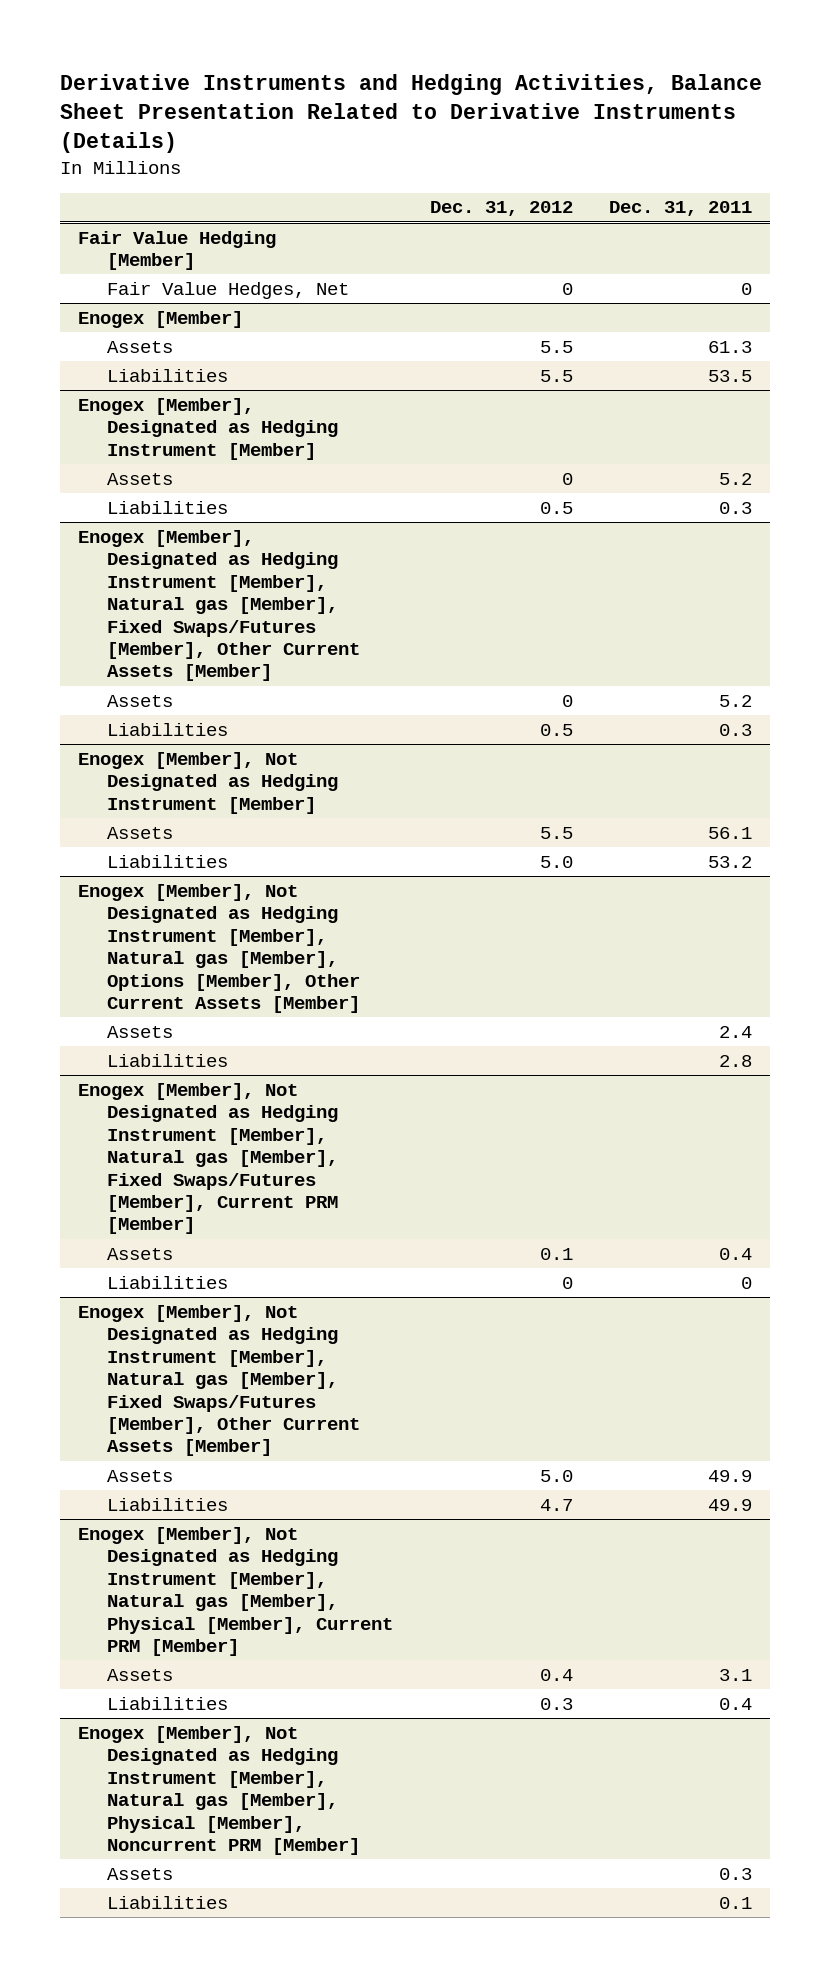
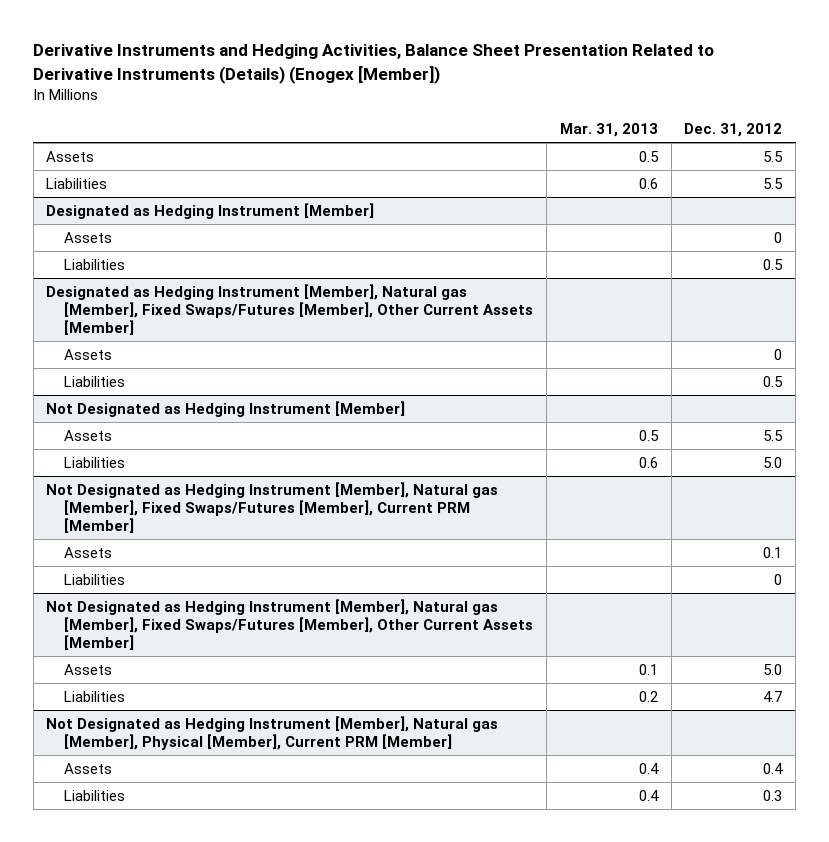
[60,73,763,154] Derivative Instruments and Hedging Activities, Balance Sheet Presentation Related to Derivative Instruments (Details) -> [33,44,715,84] Derivative Instruments and Hedging Activities, Balance Sheet Presentation Related to Derivative Instruments (Details) (Enogex [Member])
[608,201,752,217] Dec. 31, 2011 -> none
none -> [559,122,658,137] Mar. 31, 2013
[78,230,277,271] Fair Value Hedging [Member] -> none
[107,281,350,299] Fair Value Hedges, Net -> none
[78,310,244,328] Enogex [Member] -> none
[78,397,339,460] Enogex [Member], Designated as Hedging Instrument [Member] -> [46,203,375,220] Designated as Hedging Instrument [Member]
[78,529,361,682] Enogex [Member], Designated as Hedging Instrument [Member], Natural gas [Member], Fixed Swaps/Futures [Member], Other Current Assets [Member] -> [46,284,534,335] Designated as Hedging Instrument [Member], Natural gas [Member], Fixed Swaps/Futures [Member], Other Current Assets [Member]
[78,751,339,814] Enogex [Member], Not Designated as Hedging Instrument [Member] -> [46,401,406,418] Not Designated as Hedging Instrument [Member]
[78,883,361,1013] Enogex [Member], Not Designated as Hedging Instrument [Member], Natural gas [Member], Options [Member], Other Current Assets [Member] -> none
[107,1025,174,1038] Assets -> none
[107,1053,229,1067] Liabilities -> none
[78,1082,339,1235] Enogex [Member], Not Designated as Hedging Instrument [Member], Natural gas [Member], Fixed Swaps/Futures [Member], Current PRM [Member] -> [46,482,499,533] Not Designated as Hedging Instrument [Member], Natural gas [Member], Fixed Swaps/Futures [Member], Current PRM [Member]
[78,1304,361,1457] Enogex [Member], Not Designated as Hedging Instrument [Member], Natural gas [Member], Fixed Swaps/Futures [Member], Other Current Assets [Member] -> [46,599,534,650] Not Designated as Hedging Instrument [Member], Natural gas [Member], Fixed Swaps/Futures [Member], Other Current Assets [Member]
[78,1526,394,1656] Enogex [Member], Not Designated as Hedging Instrument [Member], Natural gas [Member], Physical [Member], Current PRM [Member] -> [46,716,499,750] Not Designated as Hedging Instrument [Member], Natural gas [Member], Physical [Member], Current PRM [Member]
[78,1725,361,1855] Enogex [Member], Not Designated as Hedging Instrument [Member], Natural gas [Member], Physical [Member], Noncurrent PRM [Member] -> none
[107,1867,174,1880] Assets -> none
[107,1895,229,1909] Liabilities -> none

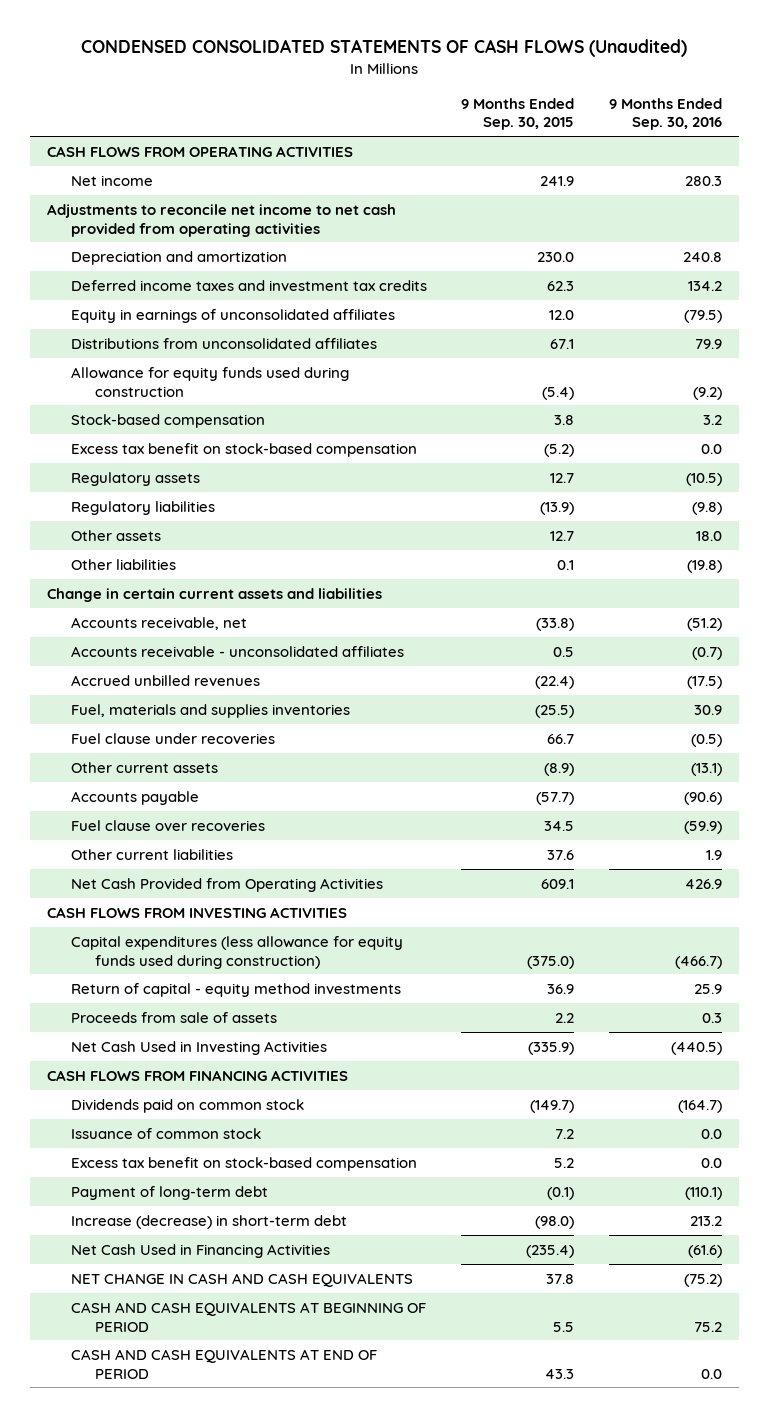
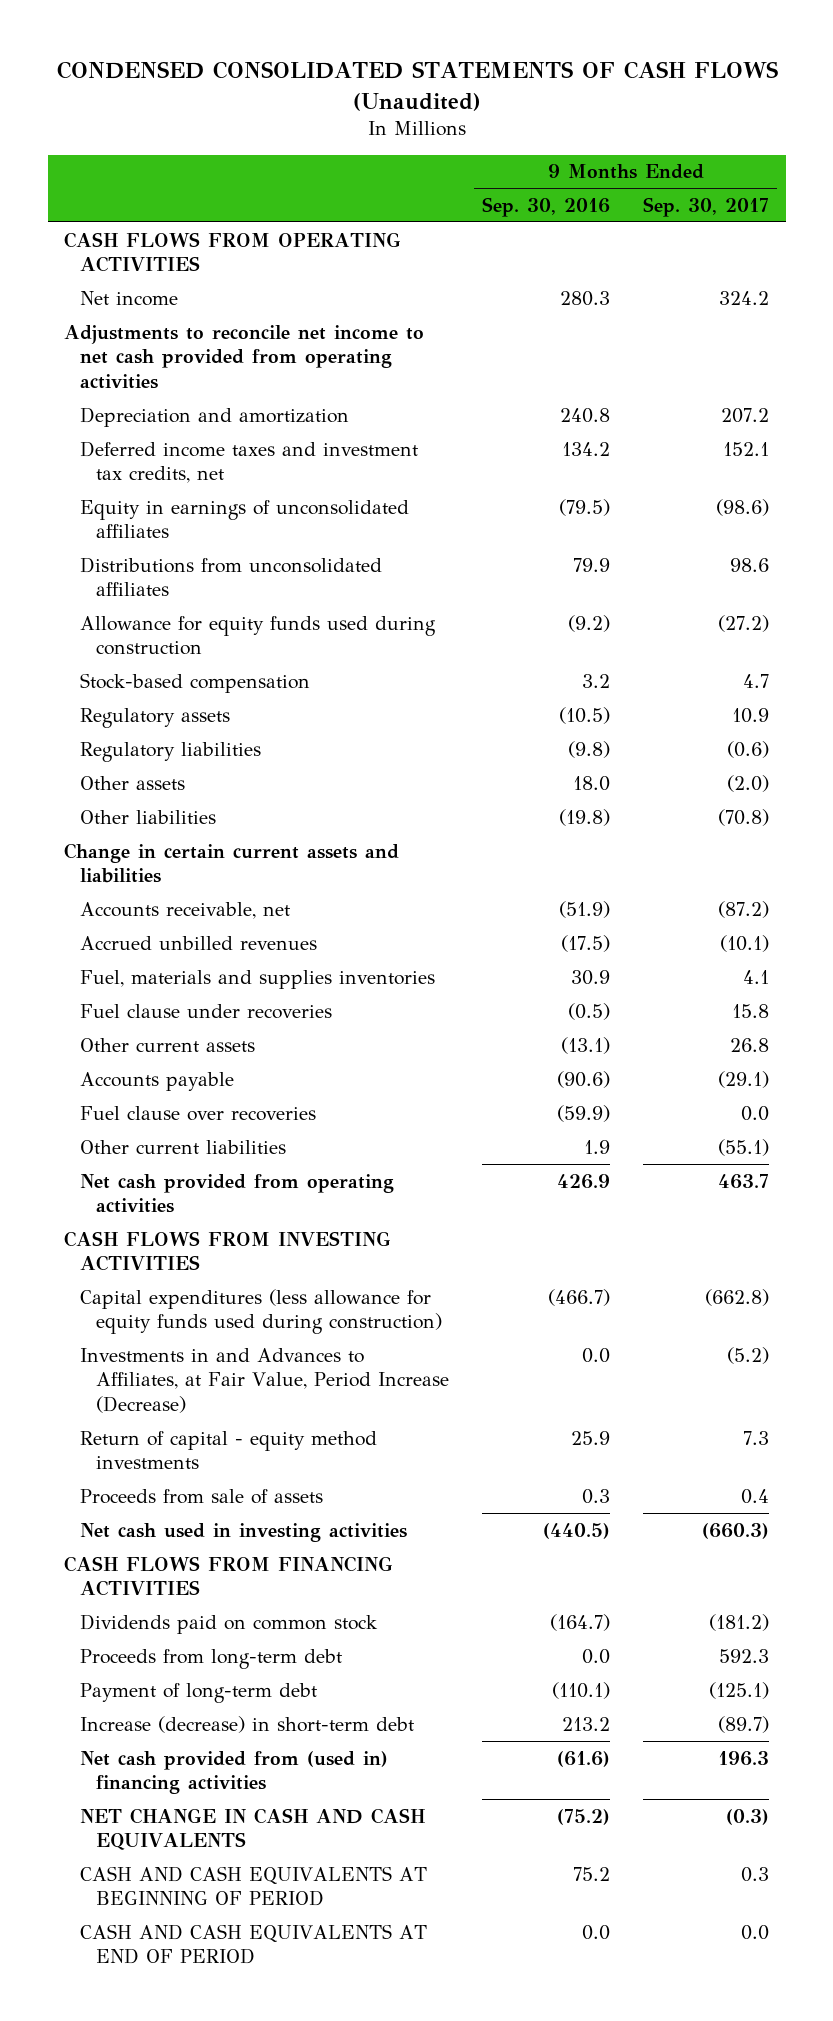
[461,97,575,131] 9 Months Ended Sep. 30, 2015 -> none
none -> [643,196,770,217] Sep. 30, 2017
[71,279,428,291] Deferred income taxes and investment tax credits -> [80,440,419,484] Deferred income taxes and investment tax credits, net
[71,442,418,457] Excess tax benefit on stock-based compensation -> none
[71,645,405,657] Accounts receivable - unconsolidated affiliates -> none
[686,617,722,631] (51.2) -> [559,900,611,918] (51.9)
[71,877,384,892] Net Cash Provided from Operating Activities -> [80,1173,395,1214] Net cash provided from operating activities
none -> [80,1347,450,1413] Investments in and Advances to Affiliates, at Fair Value, Period Increase (Decrease)
[71,1040,328,1055] Net Cash Used in Investing Activities -> [80,1522,408,1542] Net cash used in investing activities
[71,1127,262,1139] Issuance of common stock -> none
[71,1156,418,1171] Excess tax benefit on stock-based compensation -> none
none -> [80,1648,343,1669] Proceeds from long-term debt
[71,1243,331,1258] Net Cash Used in Financing Activities -> [80,1750,389,1795] Net cash provided from (used in) financing activities

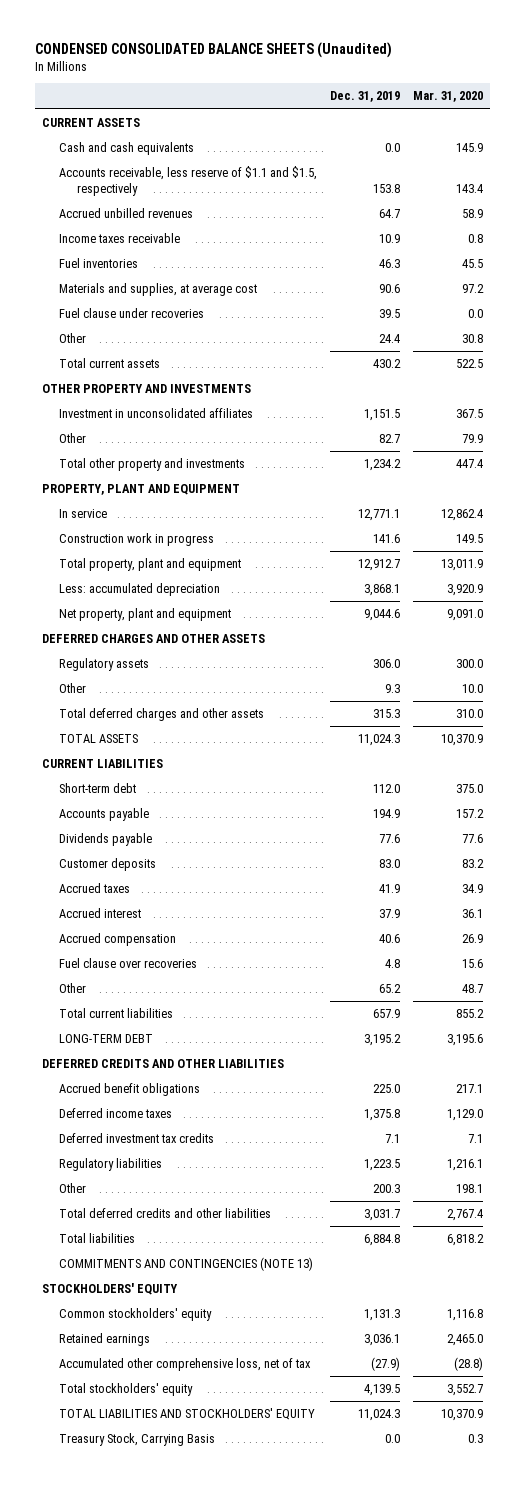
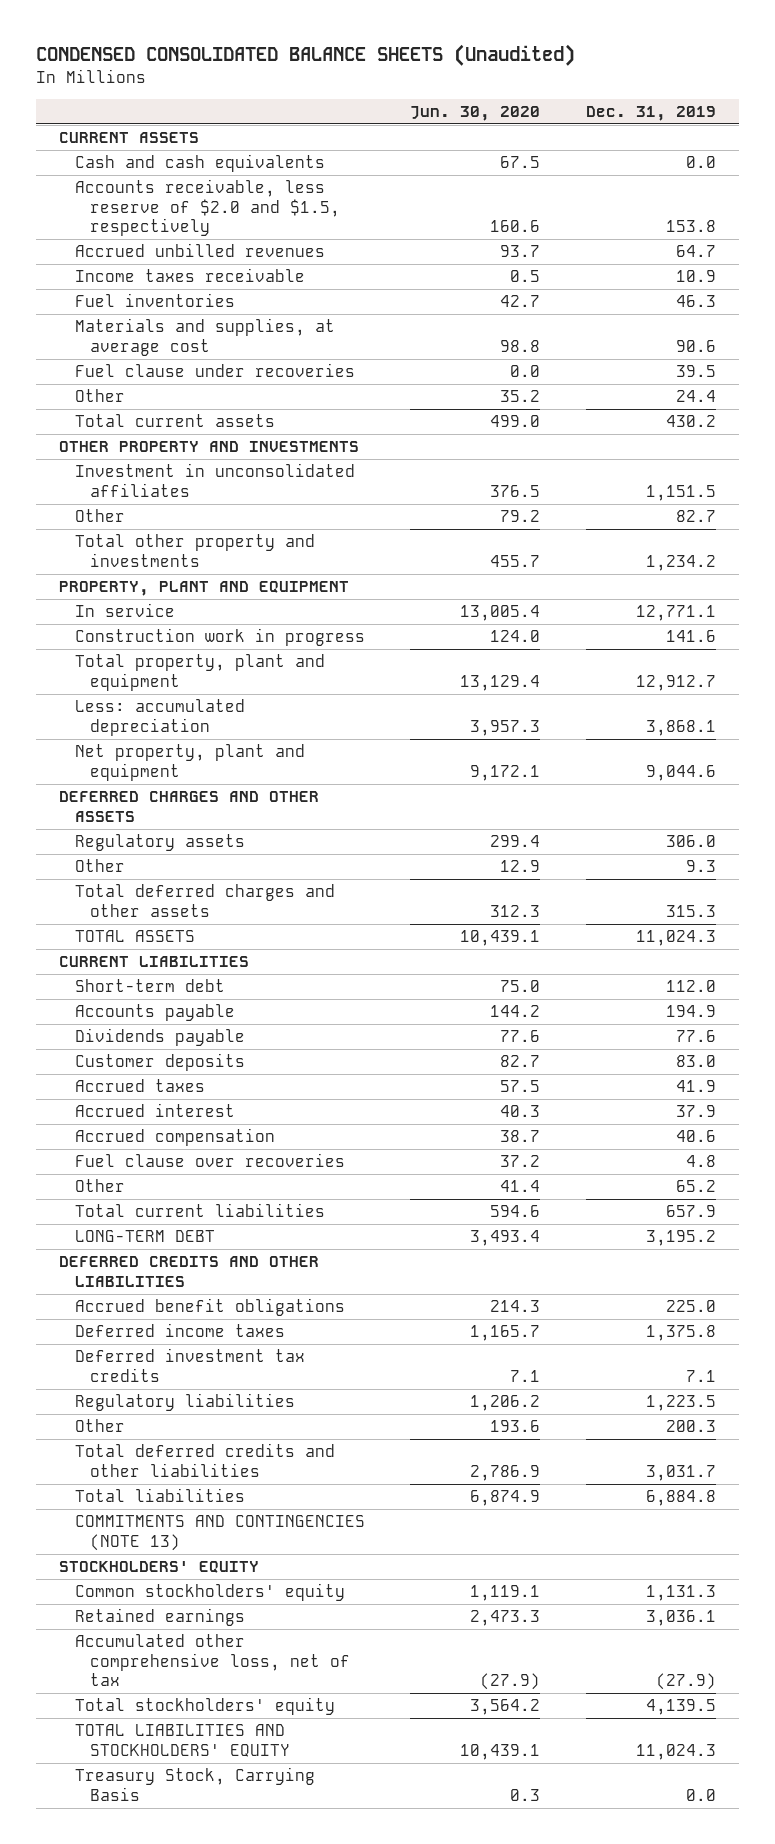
[413,91,484,103] Mar. 31, 2020 -> none
none -> [410,106,541,122] Jun. 30, 2020
[59,166,318,196] Accounts receivable, less reserve of $1.1 and $1.5, respectively -> [74,179,341,237] Accounts receivable, less reserve of $2.0 and $1.5, respectively

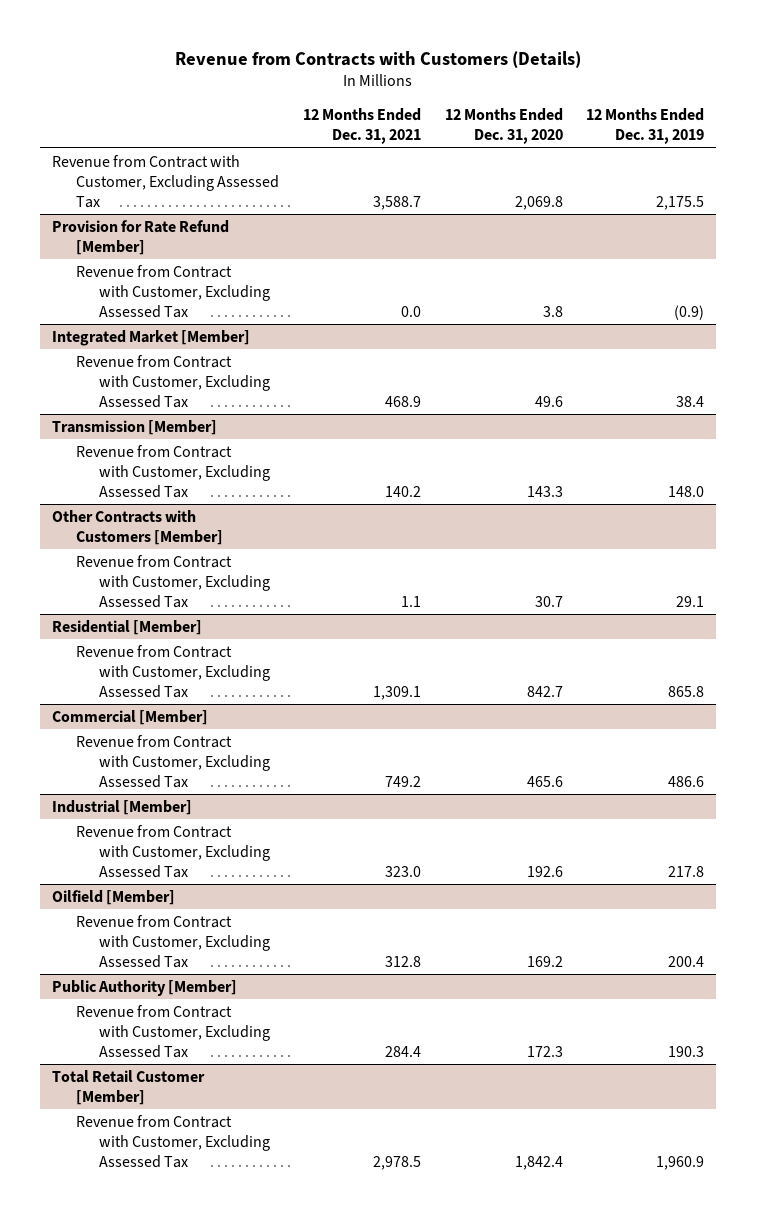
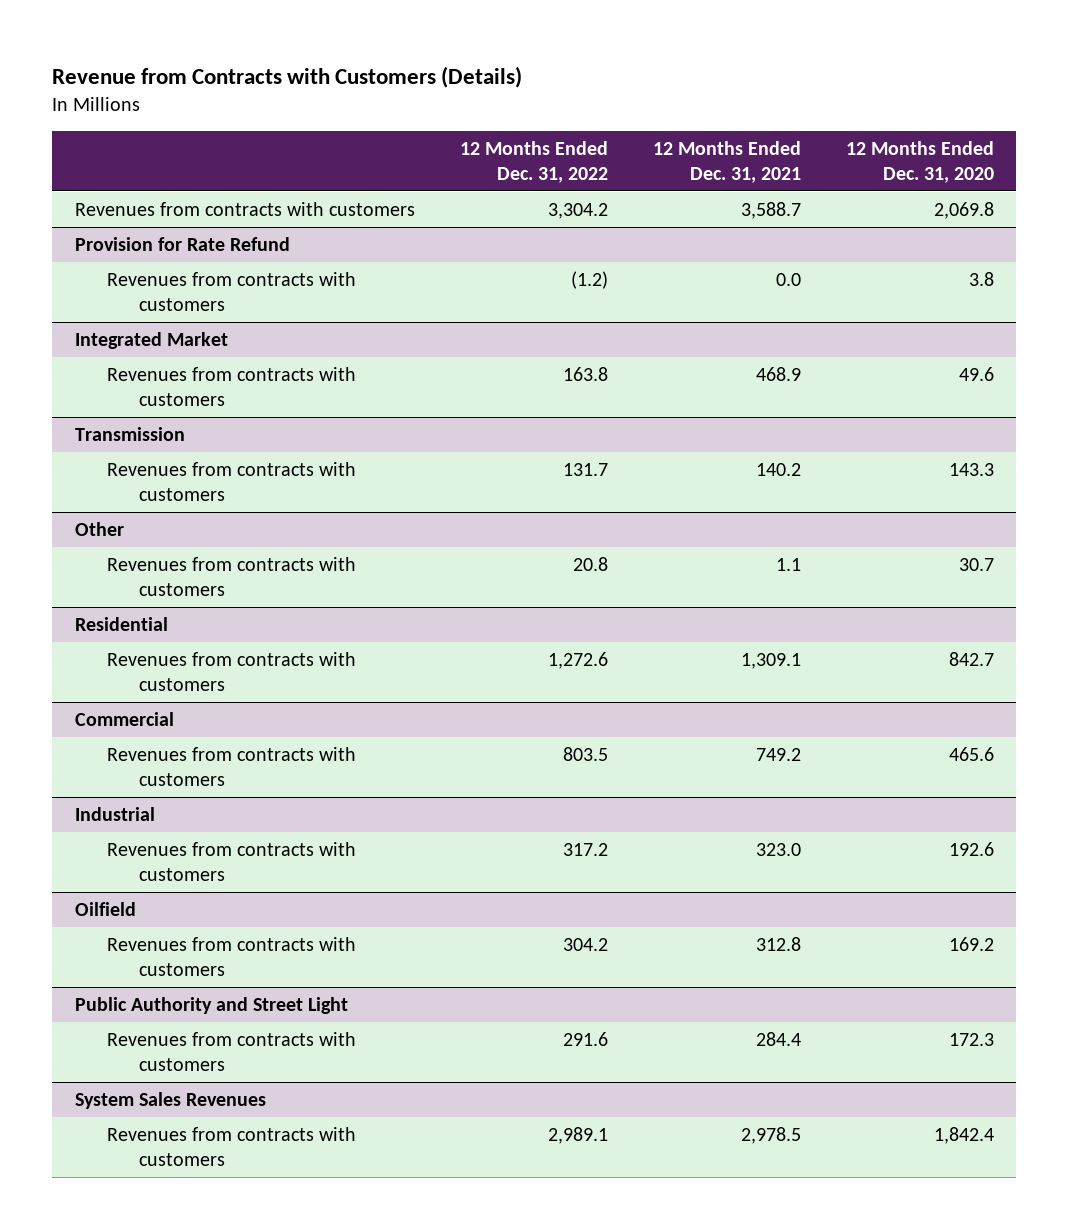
[586,108,705,145] 12 Months Ended Dec. 31, 2019 -> none
none -> [459,141,608,183] 12 Months Ended Dec. 31, 2022
[52,154,279,209] Revenue from Contract with Customer, Excluding Assessed Tax -> [74,202,415,217] Revenues from contracts with customers
[52,219,230,255] Provision for Rate Refund [Member] -> [74,237,290,252] Provision for Rate Refund
[75,264,271,319] Revenue from Contract with Customer, Excluding Assessed Tax -> [107,272,357,311] Revenues from contracts with customers
[52,329,251,346] Integrated Market [Member] -> [74,332,228,350] Integrated Market
[75,354,271,409] Revenue from Contract with Customer, Excluding Assessed Tax -> [107,367,357,406] Revenues from contracts with customers
[52,419,218,435] Transmission [Member] -> [74,427,185,442] Transmission
[75,444,271,499] Revenue from Contract with Customer, Excluding Assessed Tax -> [107,462,357,501] Revenues from contracts with customers
[52,509,223,545] Other Contracts with Customers [Member] -> [74,522,124,537] Other
[75,554,271,609] Revenue from Contract with Customer, Excluding Assessed Tax -> [107,557,357,596] Revenues from contracts with customers
[52,619,203,635] Residential [Member] -> [74,617,168,632] Residential
[75,644,271,699] Revenue from Contract with Customer, Excluding Assessed Tax -> [107,652,357,691] Revenues from contracts with customers
[52,709,209,725] Commercial [Member] -> [74,712,174,727] Commercial
[75,734,271,789] Revenue from Contract with Customer, Excluding Assessed Tax -> [107,747,357,786] Revenues from contracts with customers
[52,799,193,815] Industrial [Member] -> [74,807,155,822] Industrial
[75,824,271,879] Revenue from Contract with Customer, Excluding Assessed Tax -> [107,842,357,881] Revenues from contracts with customers
[52,889,176,905] Oilfield [Member] -> [74,902,136,917] Oilfield
[75,914,271,969] Revenue from Contract with Customer, Excluding Assessed Tax -> [107,937,357,976] Revenues from contracts with customers
[52,979,238,996] Public Authority [Member] -> [74,997,348,1015] Public Authority and Street Light
[75,1004,271,1059] Revenue from Contract with Customer, Excluding Assessed Tax -> [107,1032,357,1071] Revenues from contracts with customers
[52,1069,206,1105] Total Retail Customer [Member] -> [74,1092,266,1110] System Sales Revenues
[75,1114,271,1169] Revenue from Contract with Customer, Excluding Assessed Tax -> [107,1127,357,1166] Revenues from contracts with customers

